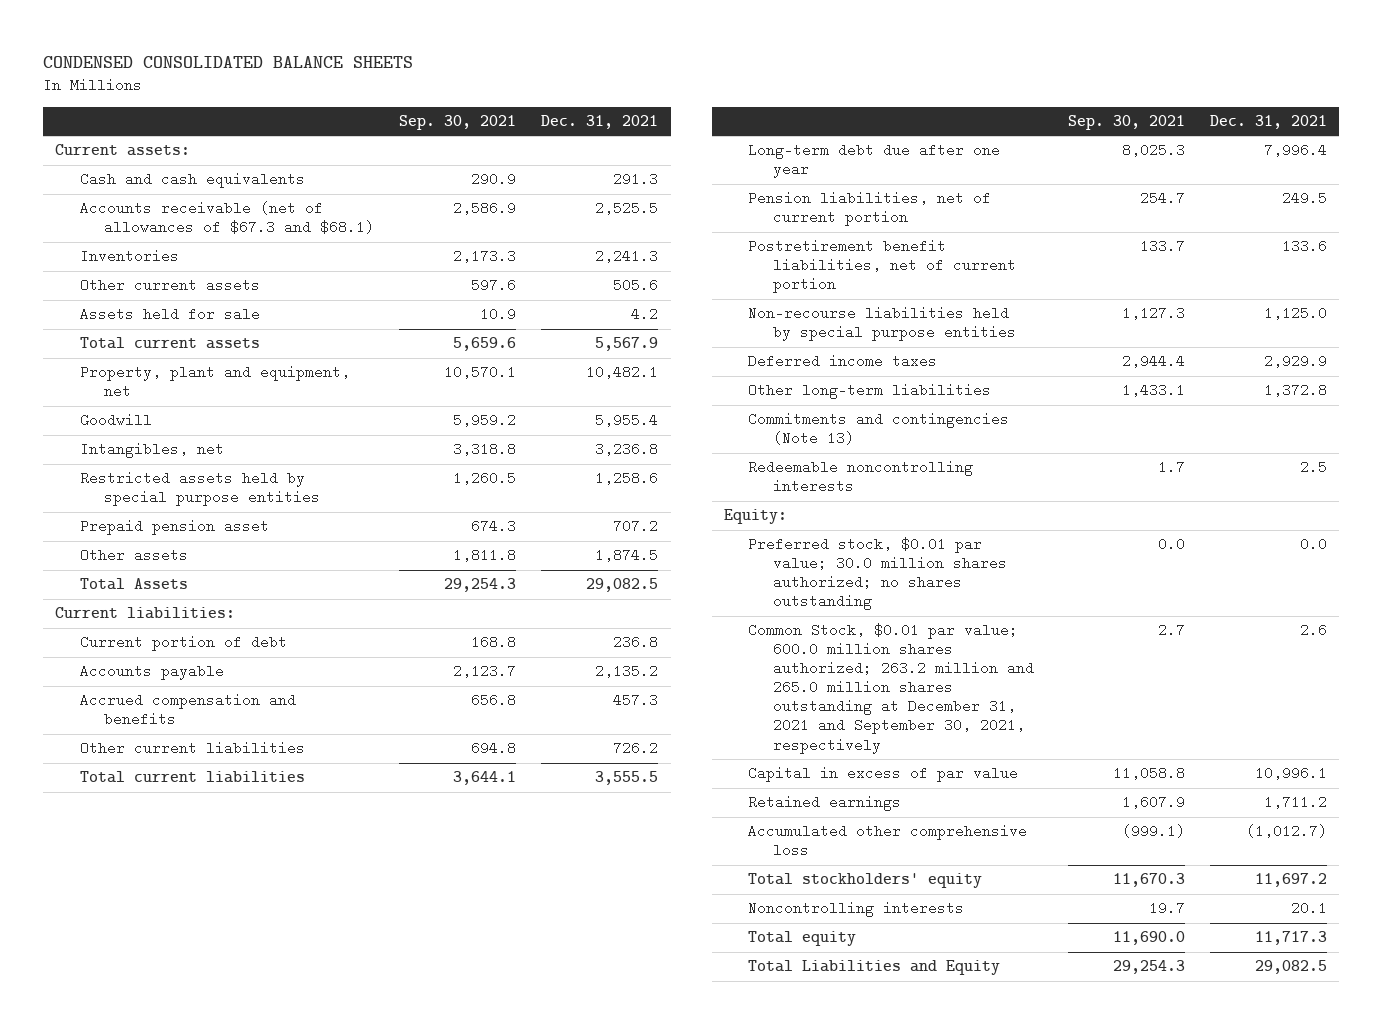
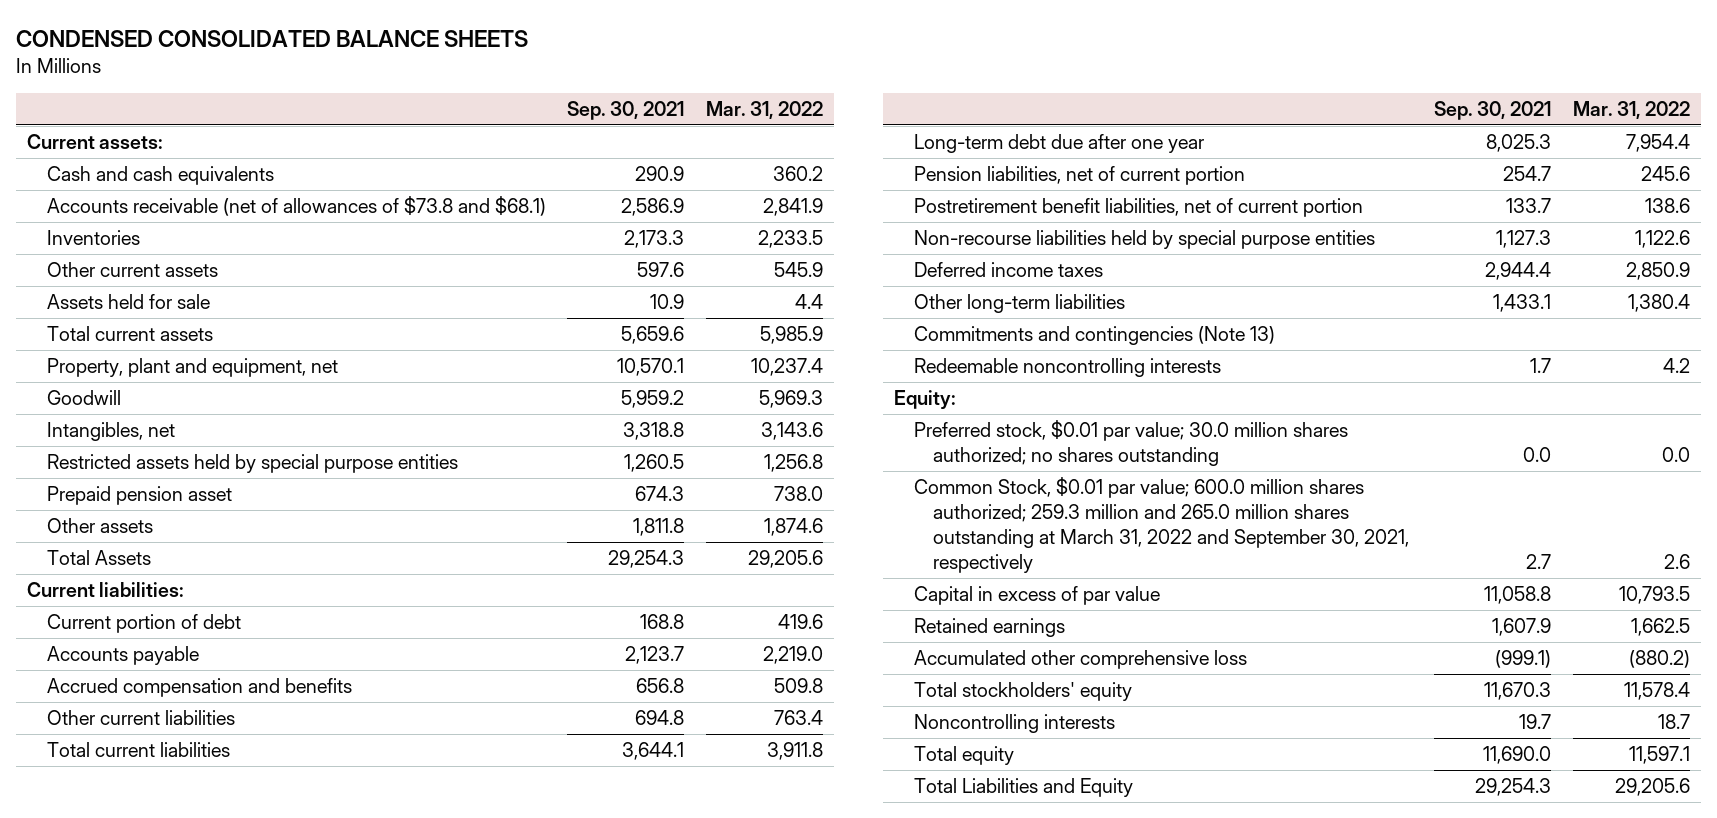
[541,114,659,129] Dec. 31, 2021 -> none
none -> [706,101,824,120] Mar. 31, 2022
[79,201,374,235] Accounts receivable (net of allowances of $67.3 and $68.1) -> [46,196,546,217] Accounts receivable (net of allowances of $73.8 and $68.1)
[748,623,1034,754] Common Stock, $0.01 par value; 600.0 million shares authorized; 263.2 million and 265.0 million shares outstanding at December 31, 2021 and September 30, 2021, respectively -> [913,477,1410,573] Common Stock, $0.01 par value; 600.0 million shares authorized; 259.3 million and 265.0 million shares outstanding at March 31, 2022 and September 30, 2021, respectively

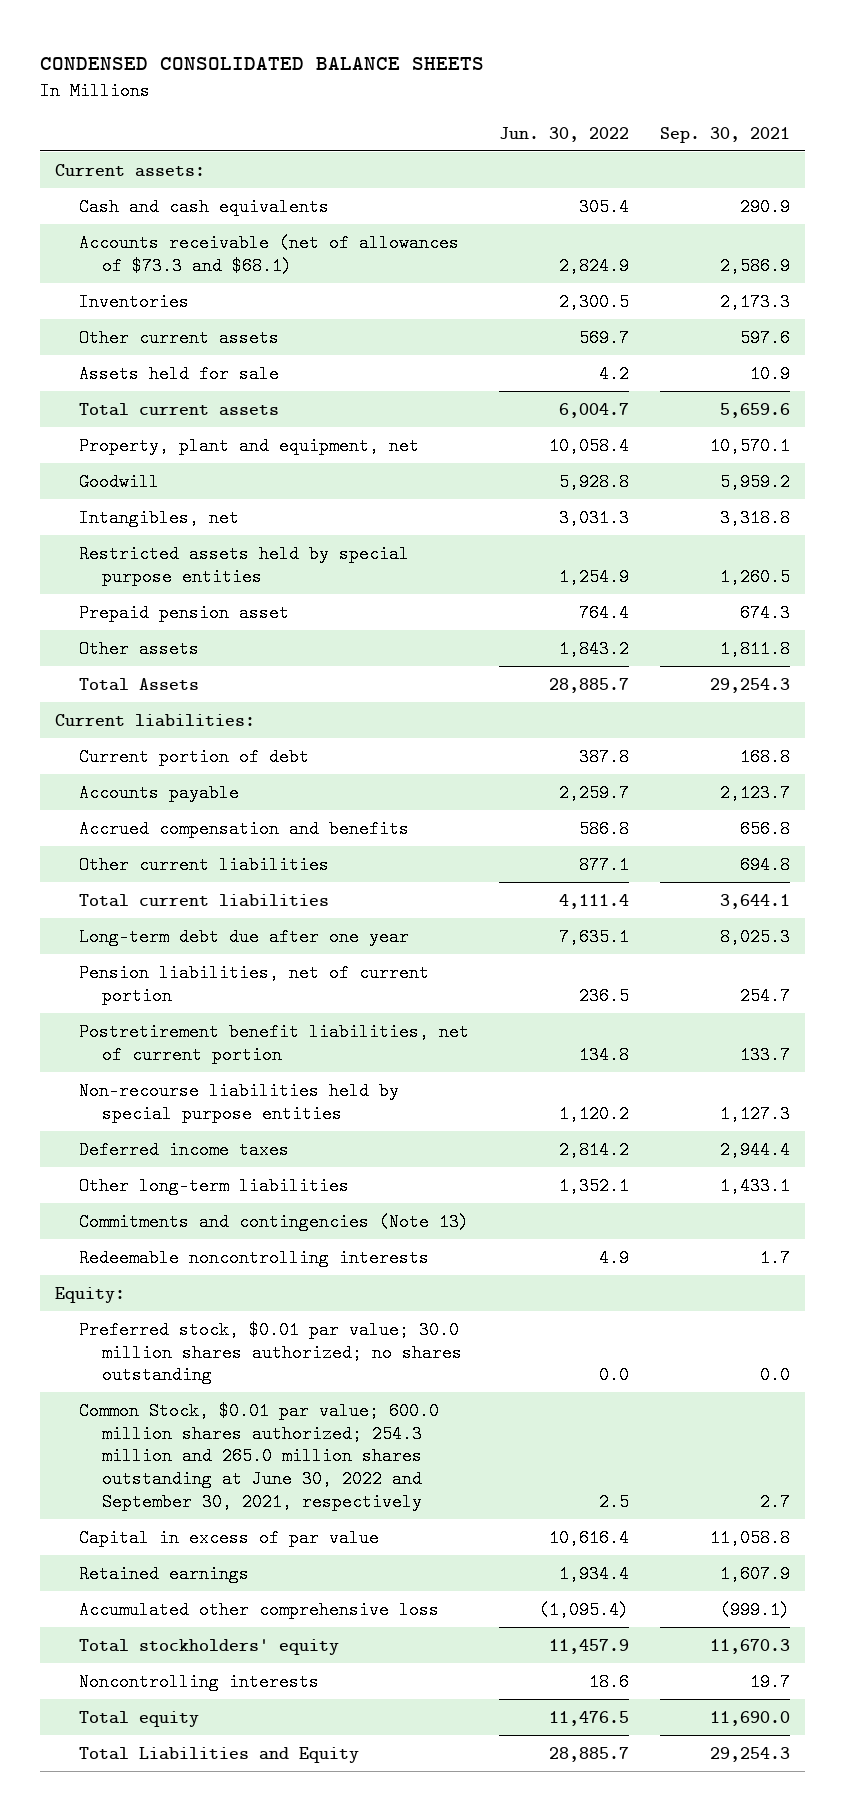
[706,101,824,120] Mar. 31, 2022 -> none
none -> [499,126,630,142] Jun. 30, 2022
[46,196,546,217] Accounts receivable (net of allowances of $73.8 and $68.1) -> [78,233,459,275] Accounts receivable (net of allowances of $73.3 and $68.1)
[913,477,1410,573] Common Stock, $0.01 par value; 600.0 million shares authorized; 259.3 million and 265.0 million shares outstanding at March 31, 2022 and September 30, 2021, respectively -> [78,1401,439,1512] Common Stock, $0.01 par value; 600.0 million shares authorized; 254.3 million and 265.0 million shares outstanding at June 30, 2022 and September 30, 2021, respectively

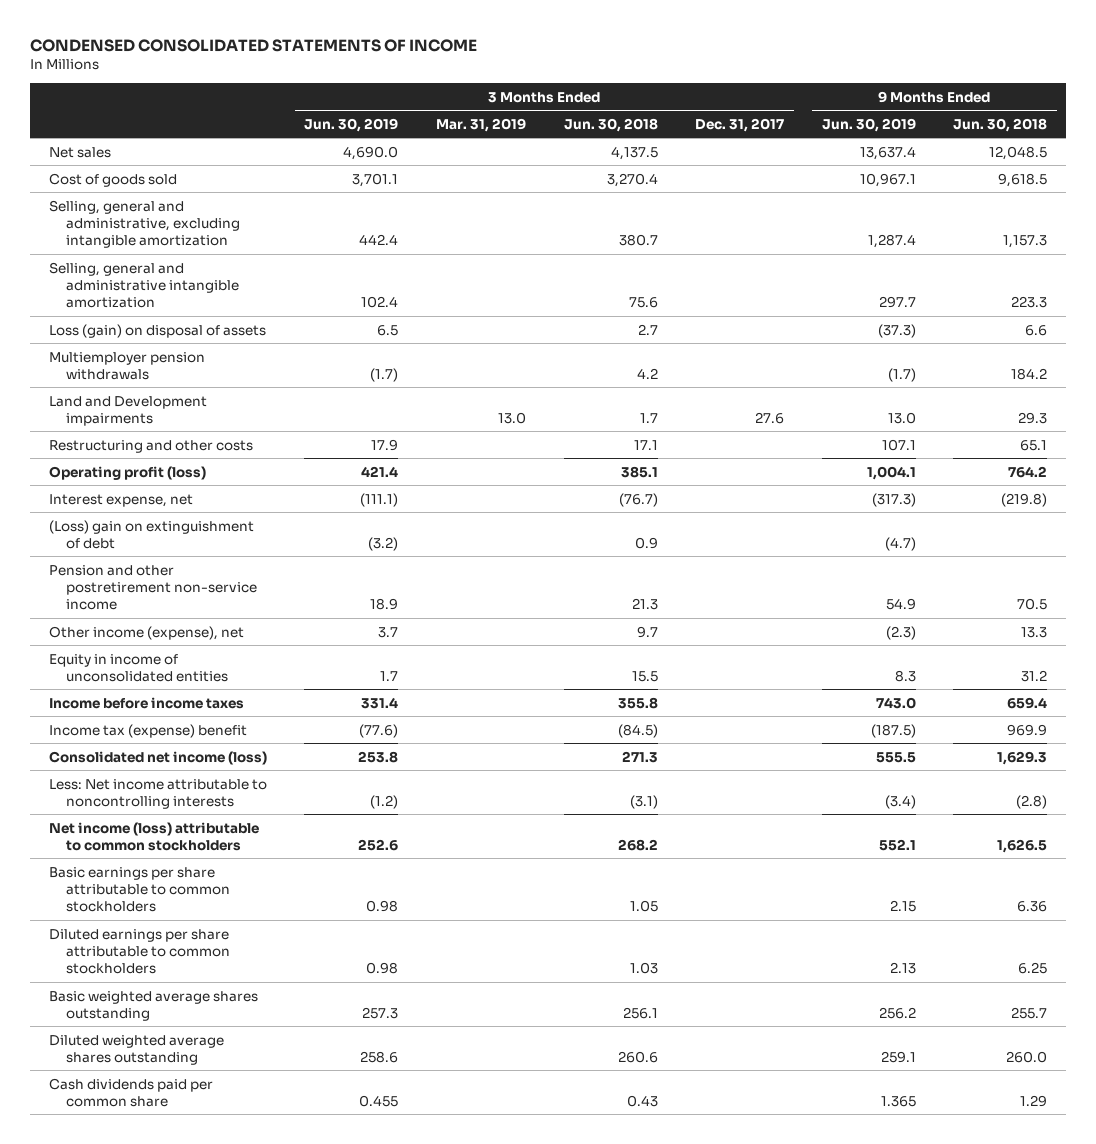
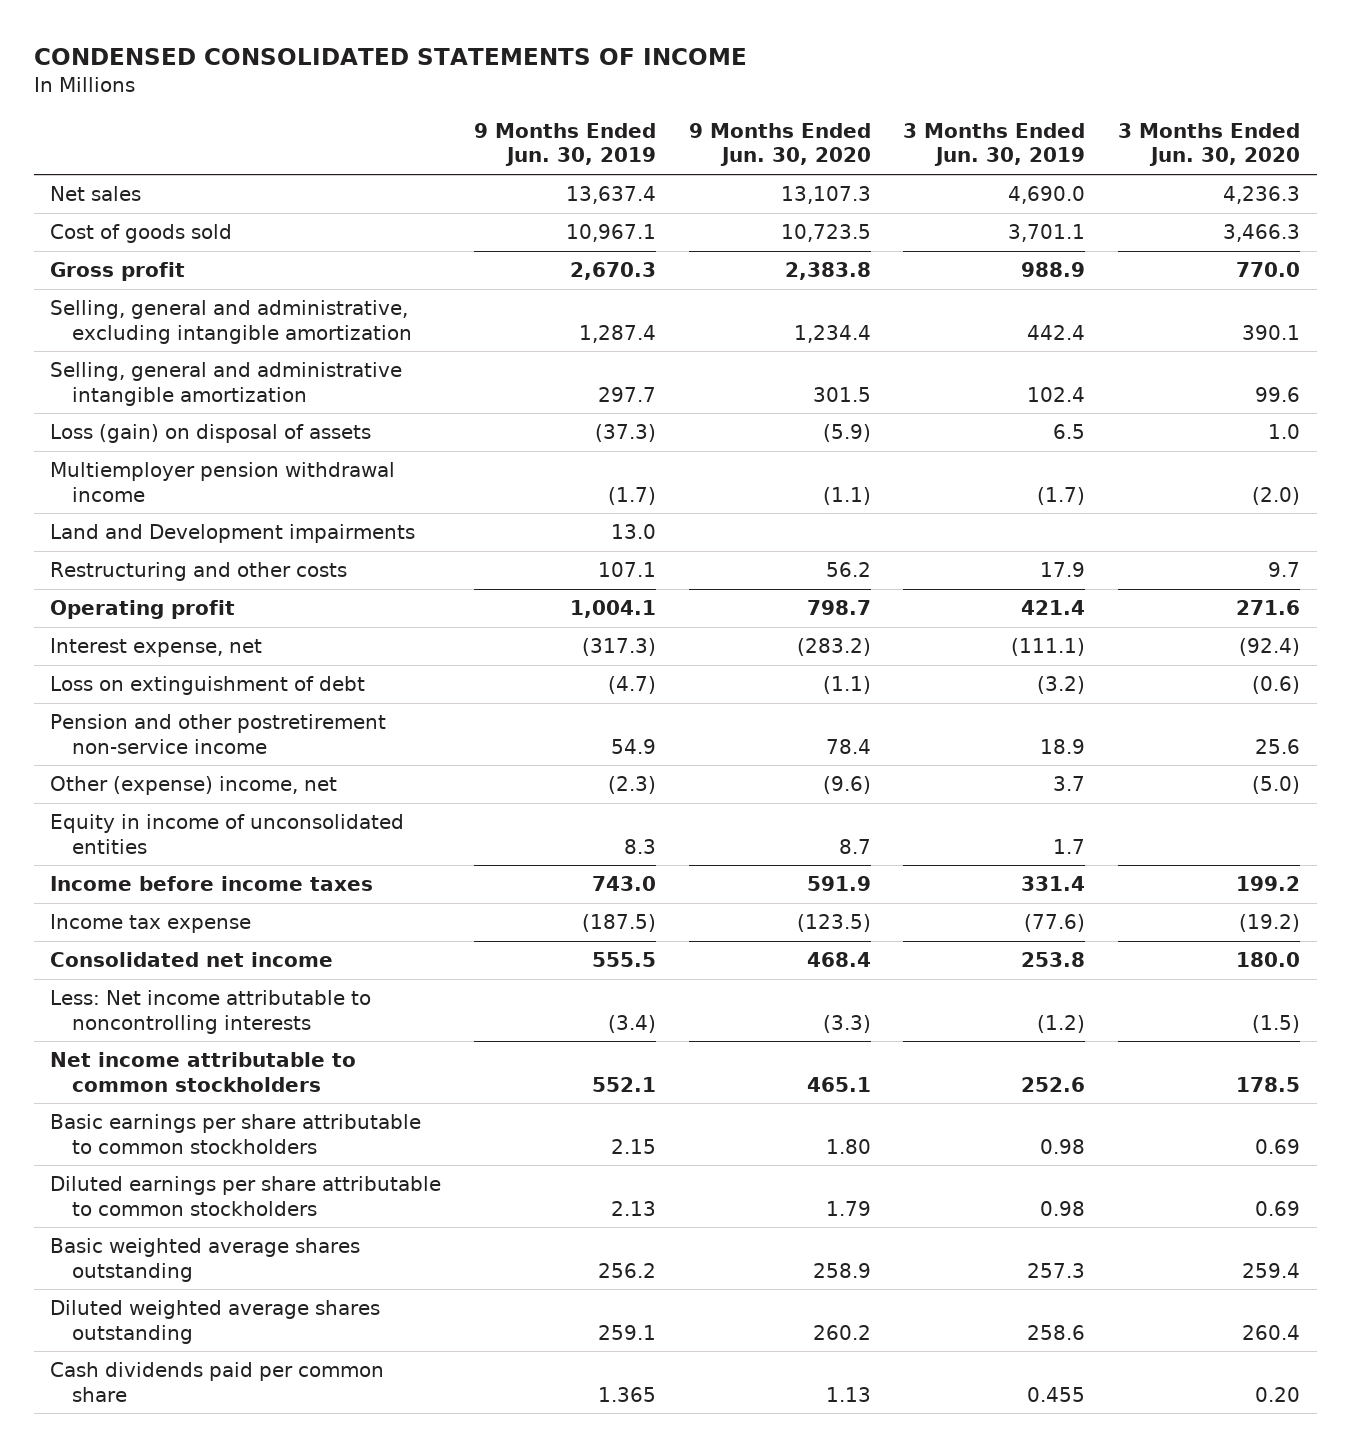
[436,117,527,132] Mar. 31, 2019 -> none
[563,117,658,132] Jun. 30, 2018 -> none
[695,117,785,132] Dec. 31, 2017 -> none
[953,117,1048,132] Jun. 30, 2018 -> none
none -> [688,123,871,167] 9 Months Ended Jun. 30, 2020
none -> [1118,123,1301,167] 3 Months Ended Jun. 30, 2020
none -> [50,262,186,282] Gross profit
[48,351,205,380] Multiemployer pension withdrawals -> [50,462,396,502] Multiemployer pension withdrawal income
[48,465,206,480] Operating profit (loss) -> [50,600,236,620] Operating profit
[48,519,254,549] (Loss) gain on extinguishment of debt -> [50,676,366,696] Loss on extinguishment of debt
[48,625,244,640] Other income (expense), net -> [50,776,338,796] Other (expense) income, net
[48,723,247,738] Income tax (expense) benefit -> [50,914,252,934] Income tax expense
[48,750,267,765] Consolidated net income (loss) -> [50,952,334,968] Consolidated net income
[48,821,259,851] Net income (loss) attributable to common stockholders -> [50,1052,357,1092] Net income attributable to common stockholders

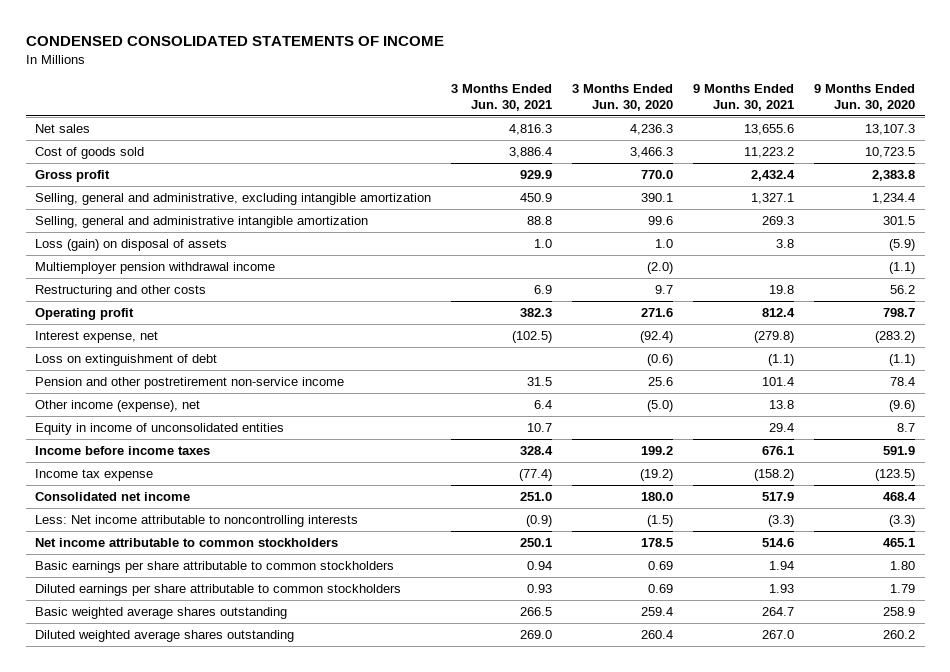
[474,123,657,167] 9 Months Ended Jun. 30, 2019 -> none
[903,123,1086,167] 3 Months Ended Jun. 30, 2019 -> none
none -> [451,84,553,111] 3 Months Ended Jun. 30, 2021
none -> [693,84,795,111] 9 Months Ended Jun. 30, 2021
[50,524,416,544] Land and Development impairments -> none
[50,776,338,796] Other (expense) income, net -> [35,400,201,413] Other income (expense), net
[50,1362,385,1402] Cash dividends paid per common share -> none

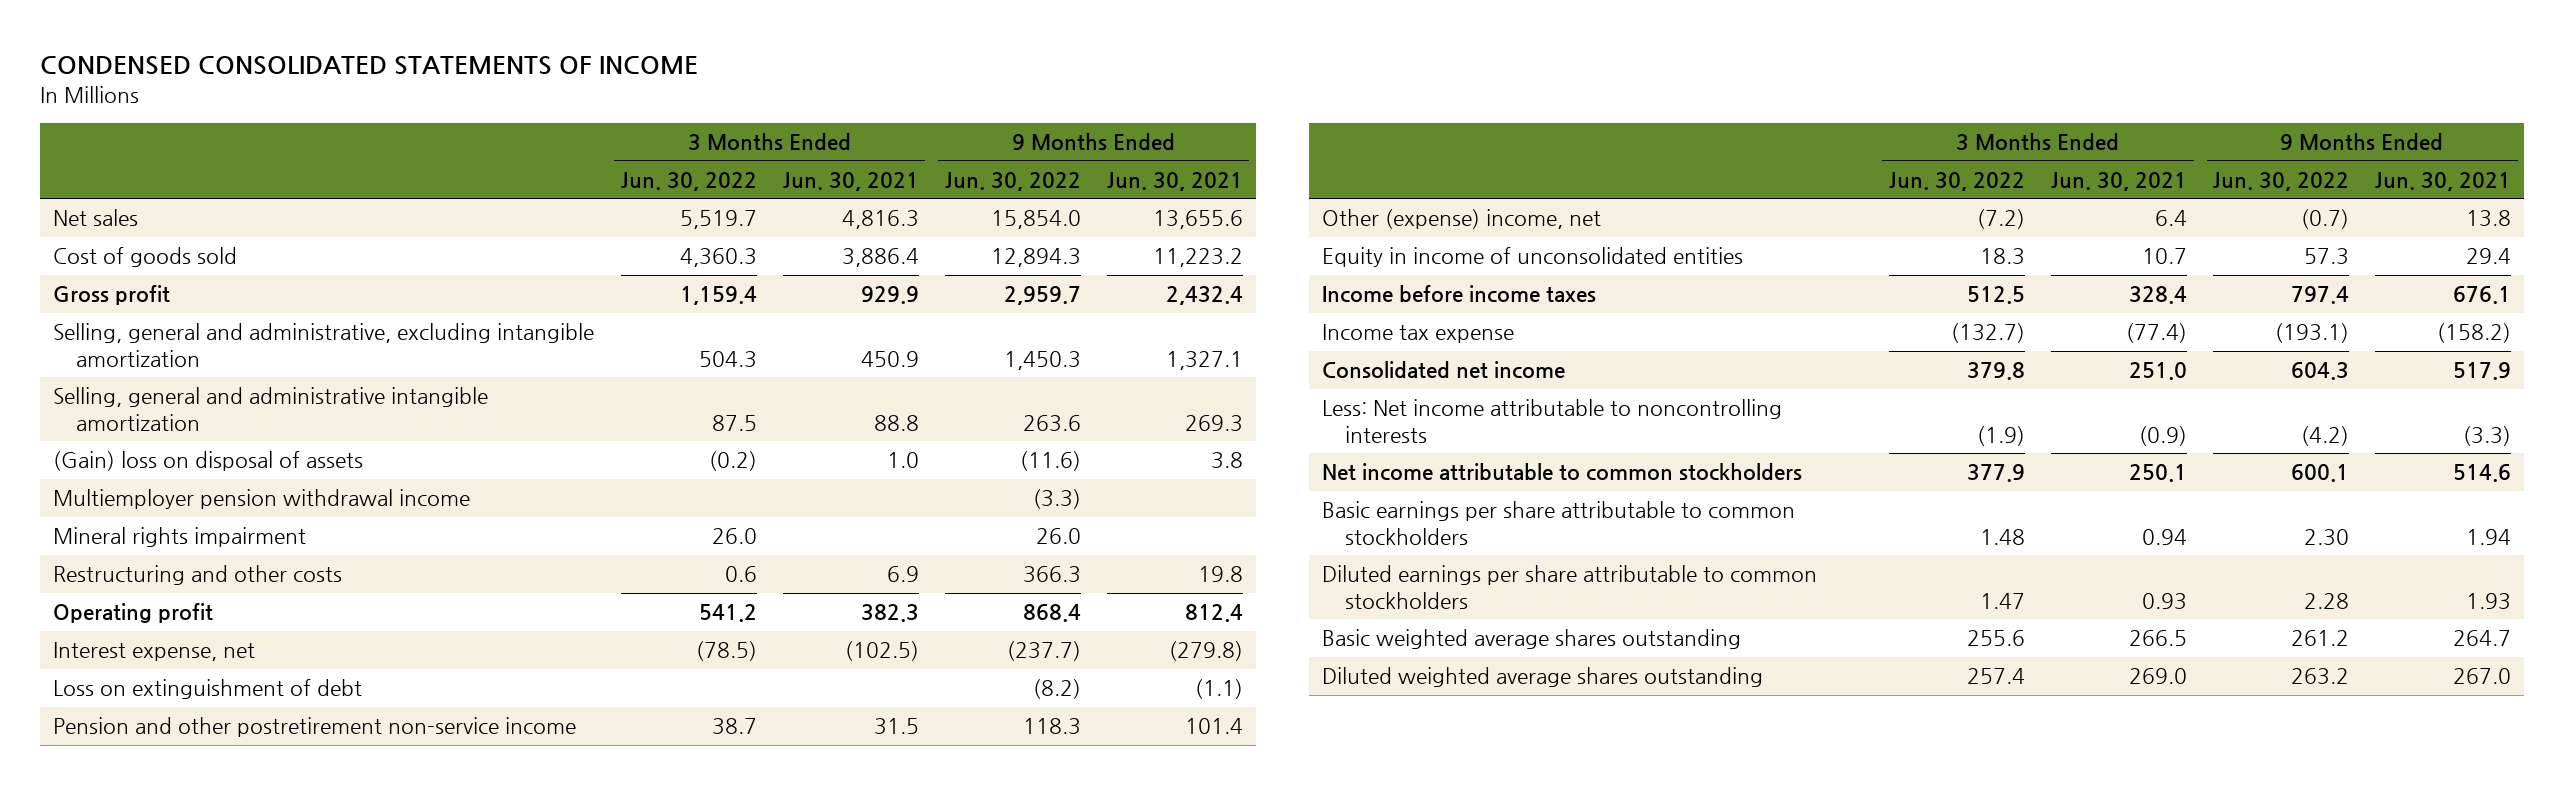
[572,84,674,111] 3 Months Ended Jun. 30, 2020 -> none
[813,84,915,111] 9 Months Ended Jun. 30, 2020 -> none
none -> [620,172,757,192] Jun. 30, 2022
none -> [944,172,1081,192] Jun. 30, 2022
[35,239,228,252] Loss (gain) on disposal of assets -> [53,451,364,472] (Gain) loss on disposal of assets
none -> [53,527,307,548] Mineral rights impairment
[35,400,201,413] Other income (expense), net -> [1321,209,1601,230] Other (expense) income, net

